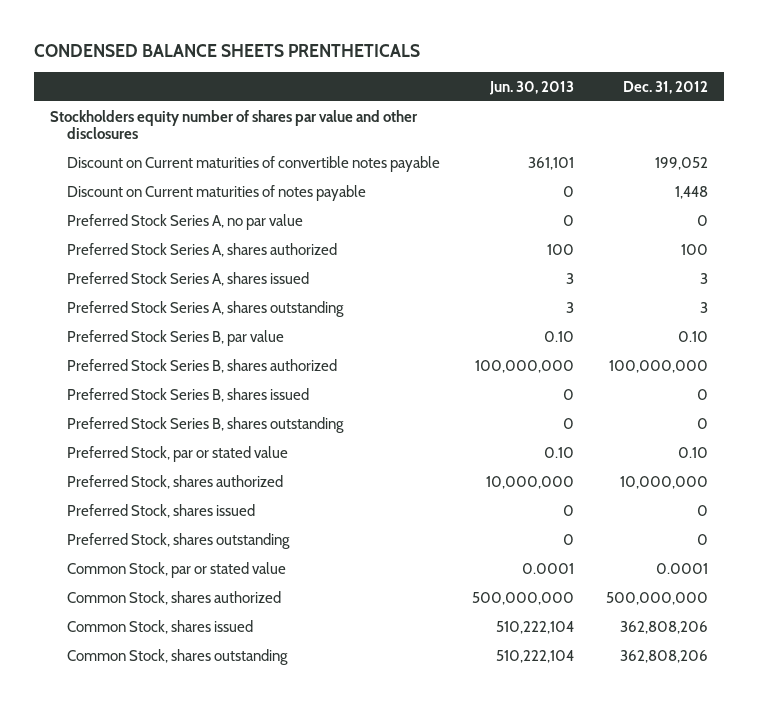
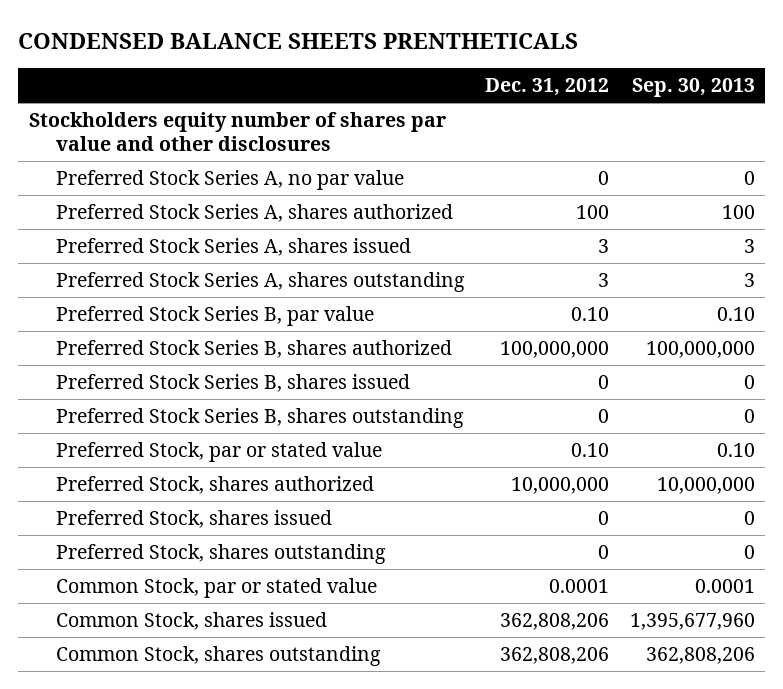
[489,80,575,95] Jun. 30, 2013 -> none
none -> [631,78,755,98] Sep. 30, 2013
[67,155,441,172] Discount on Current maturities of convertible notes payable -> none
[67,184,367,201] Discount on Current maturities of notes payable -> none
[67,590,282,605] Common Stock, shares authorized -> none

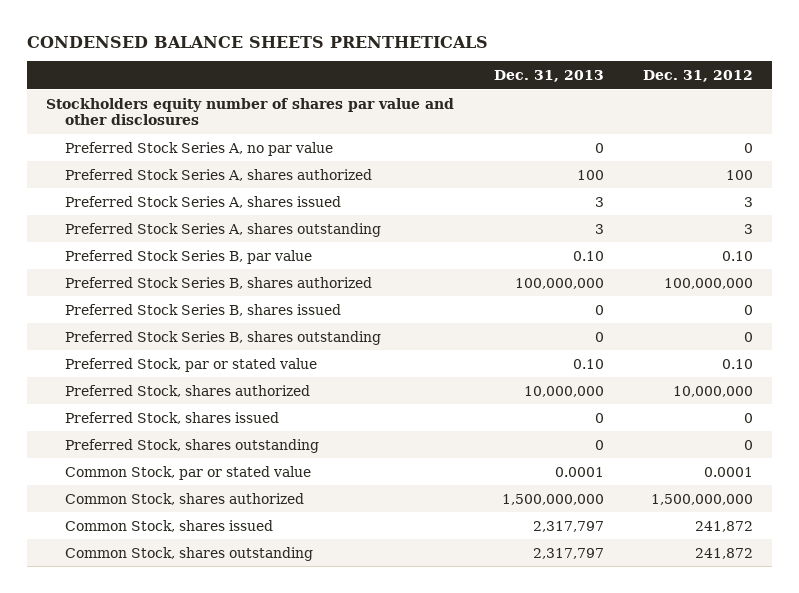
[631,78,755,98] Sep. 30, 2013 -> none
none -> [493,69,604,82] Dec. 31, 2013
none -> [64,492,304,505] Common Stock, shares authorized
[499,613,609,631] 362,808,206 -> [694,520,753,532] 241,872
[499,647,609,665] 362,808,206 -> [694,547,753,559] 241,872

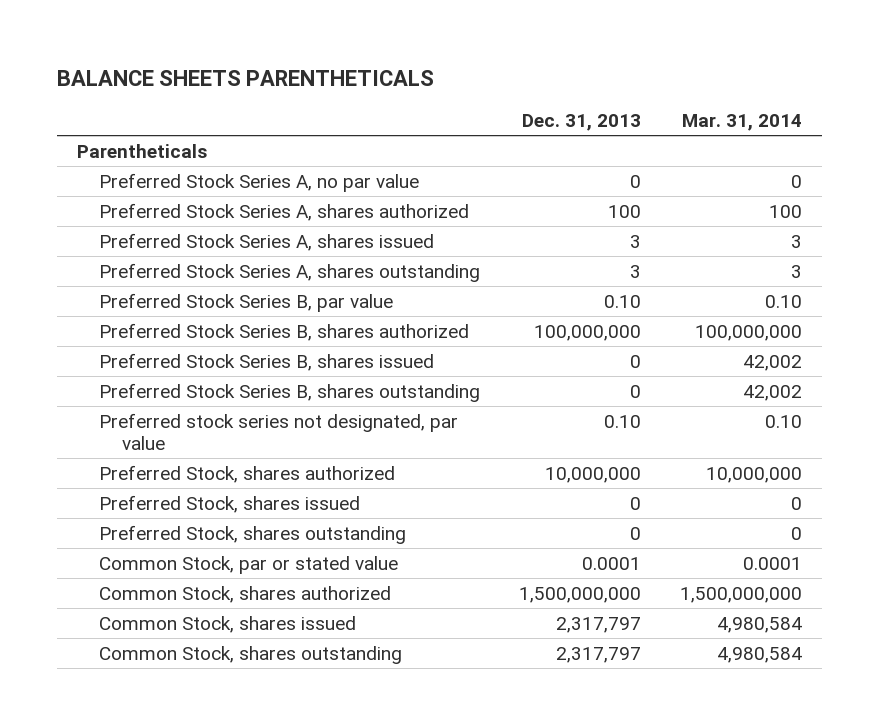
[26,35,488,48] CONDENSED BALANCE SHEETS PRENTHETICALS -> [56,70,434,87] BALANCE SHEETS PARENTHETICALS
[642,69,753,82] Dec. 31, 2012 -> none
none -> [682,114,803,132] Mar. 31, 2014
[46,97,455,126] Stockholders equity number of shares par value and other disclosures -> none
none -> [76,143,207,158] Parentheticals
[64,357,317,372] Preferred Stock, par or stated value -> [99,412,459,450] Preferred stock series not designated, par value

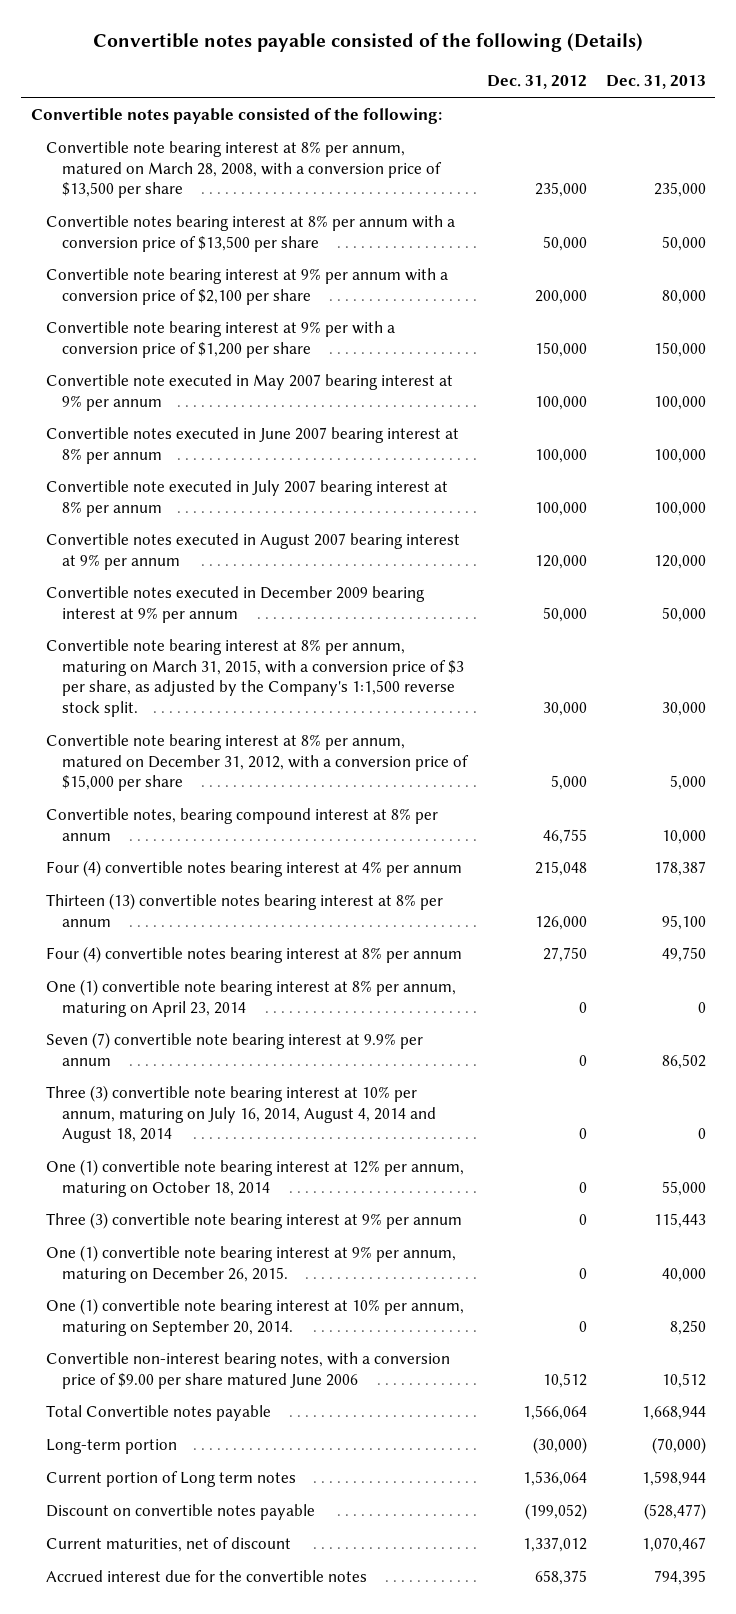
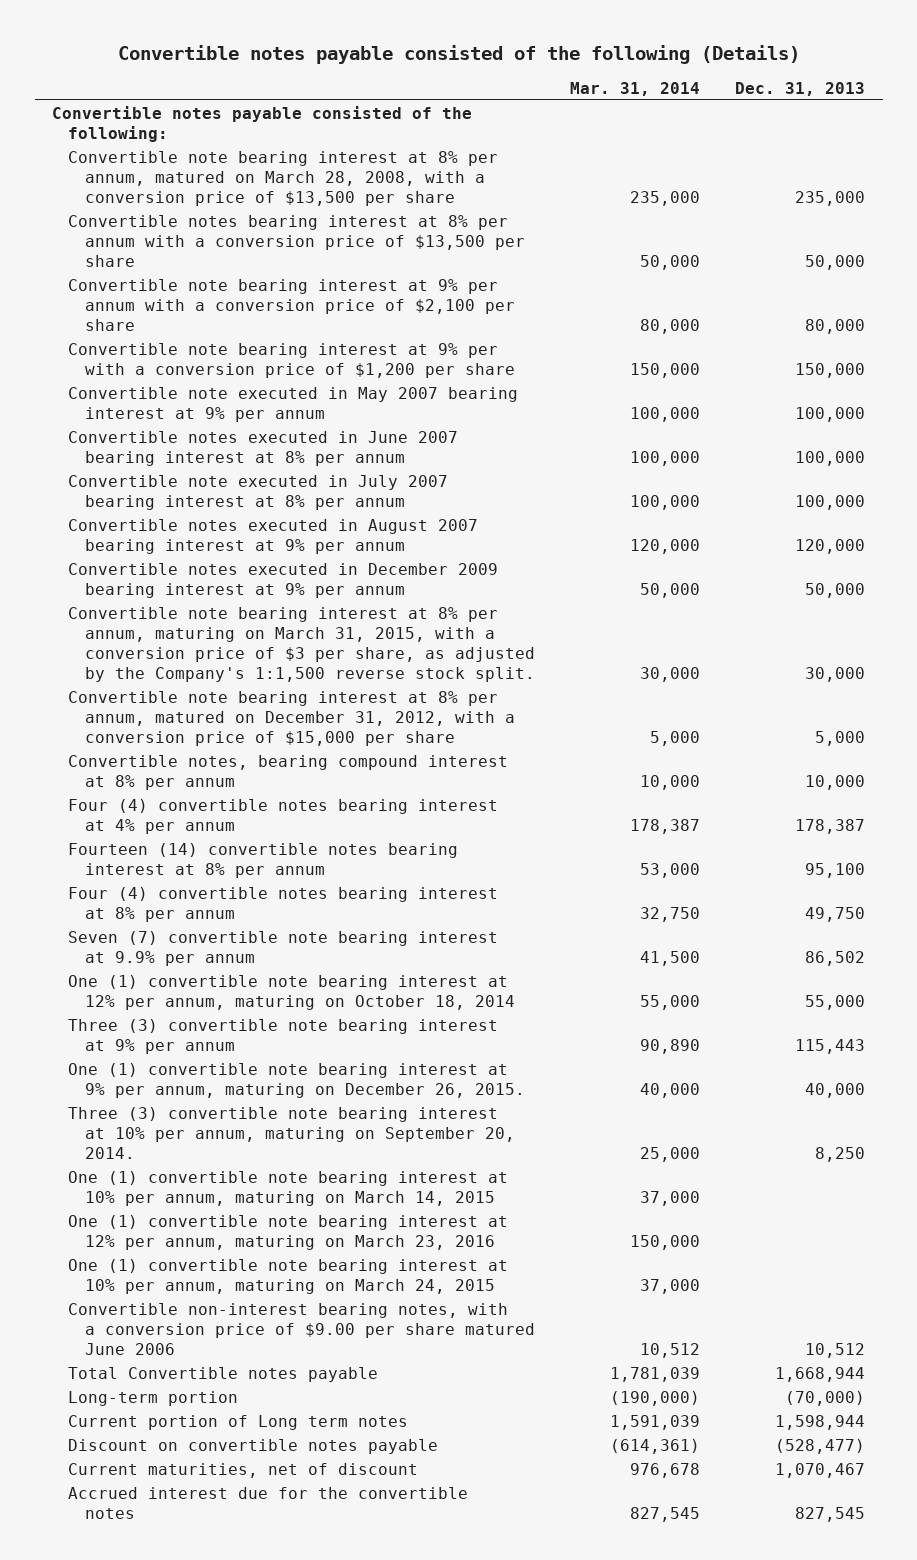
[486,75,587,90] Dec. 31, 2012 -> none
none -> [569,81,700,96] Mar. 31, 2014
[46,892,444,927] Thirteen (13) convertible notes bearing interest at 8% per annum -> [68,842,459,879] Fourteen (14) convertible notes bearing interest at 8% per annum
[46,978,457,1017] One (1) convertible note bearing interest at 8% per annum, maturing on April 23, 2014 -> none
[46,1084,437,1144] Three (3) convertible note bearing interest at 10% per annum, maturing on July 16, 2014, August 4, 2014 and August 18, 2014 -> none
[46,1297,465,1336] One (1) convertible note bearing interest at 10% per annum, maturing on September 20, 2014. -> [68,1106,515,1160] Three (3) convertible note bearing interest at 10% per annum, maturing on September 20, 2014.
none -> [68,1170,509,1207] One (1) convertible note bearing interest at 10% per annum, maturing on March 14, 2015
none -> [68,1214,509,1251] One (1) convertible note bearing interest at 12% per annum, maturing on March 23, 2016
none -> [68,1258,509,1295] One (1) convertible note bearing interest at 10% per annum, maturing on March 24, 2015
[653,1569,706,1585] 794,395 -> [795,1507,866,1523] 827,545

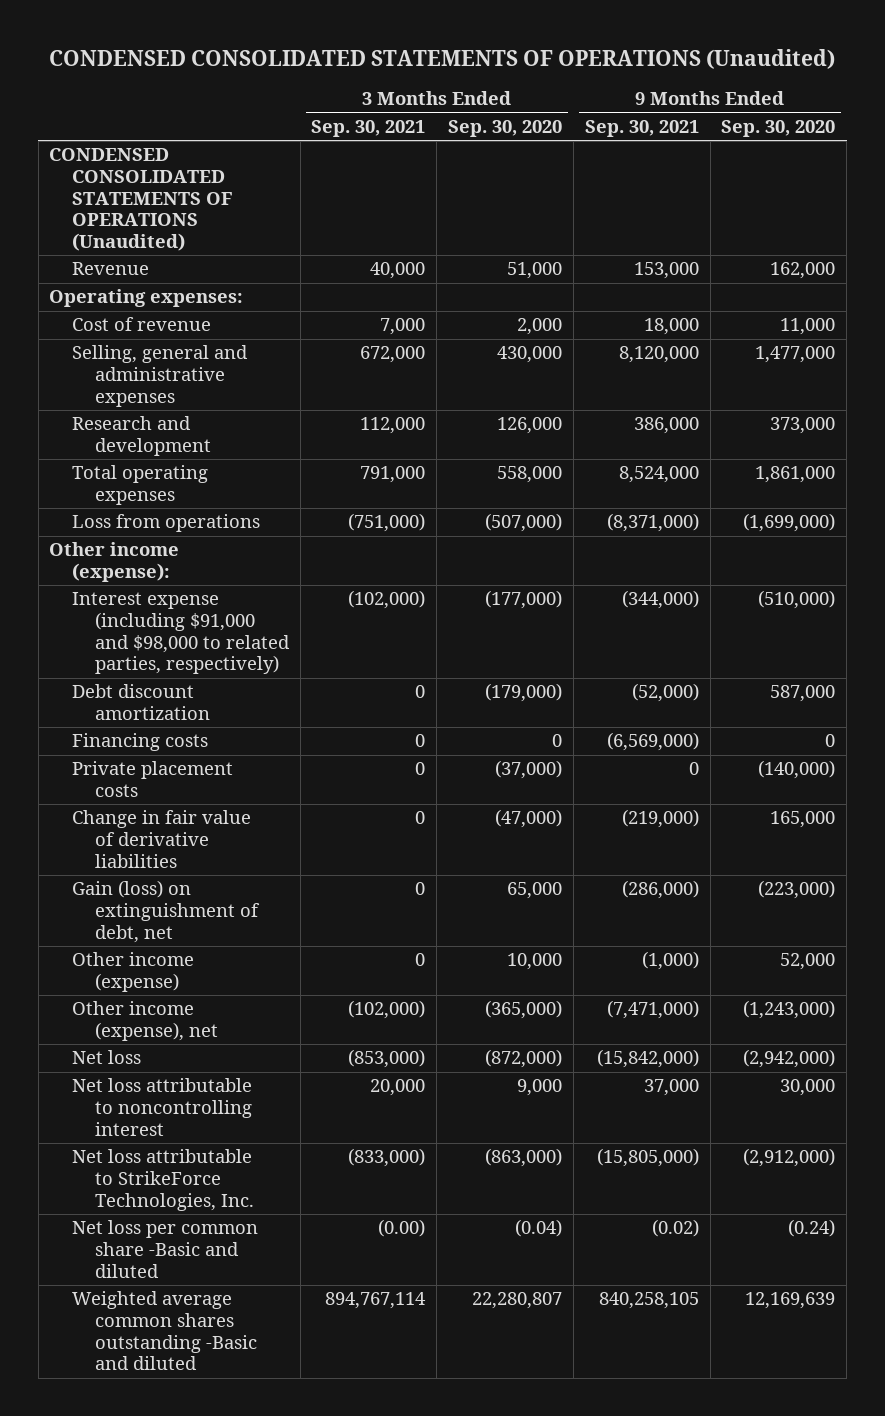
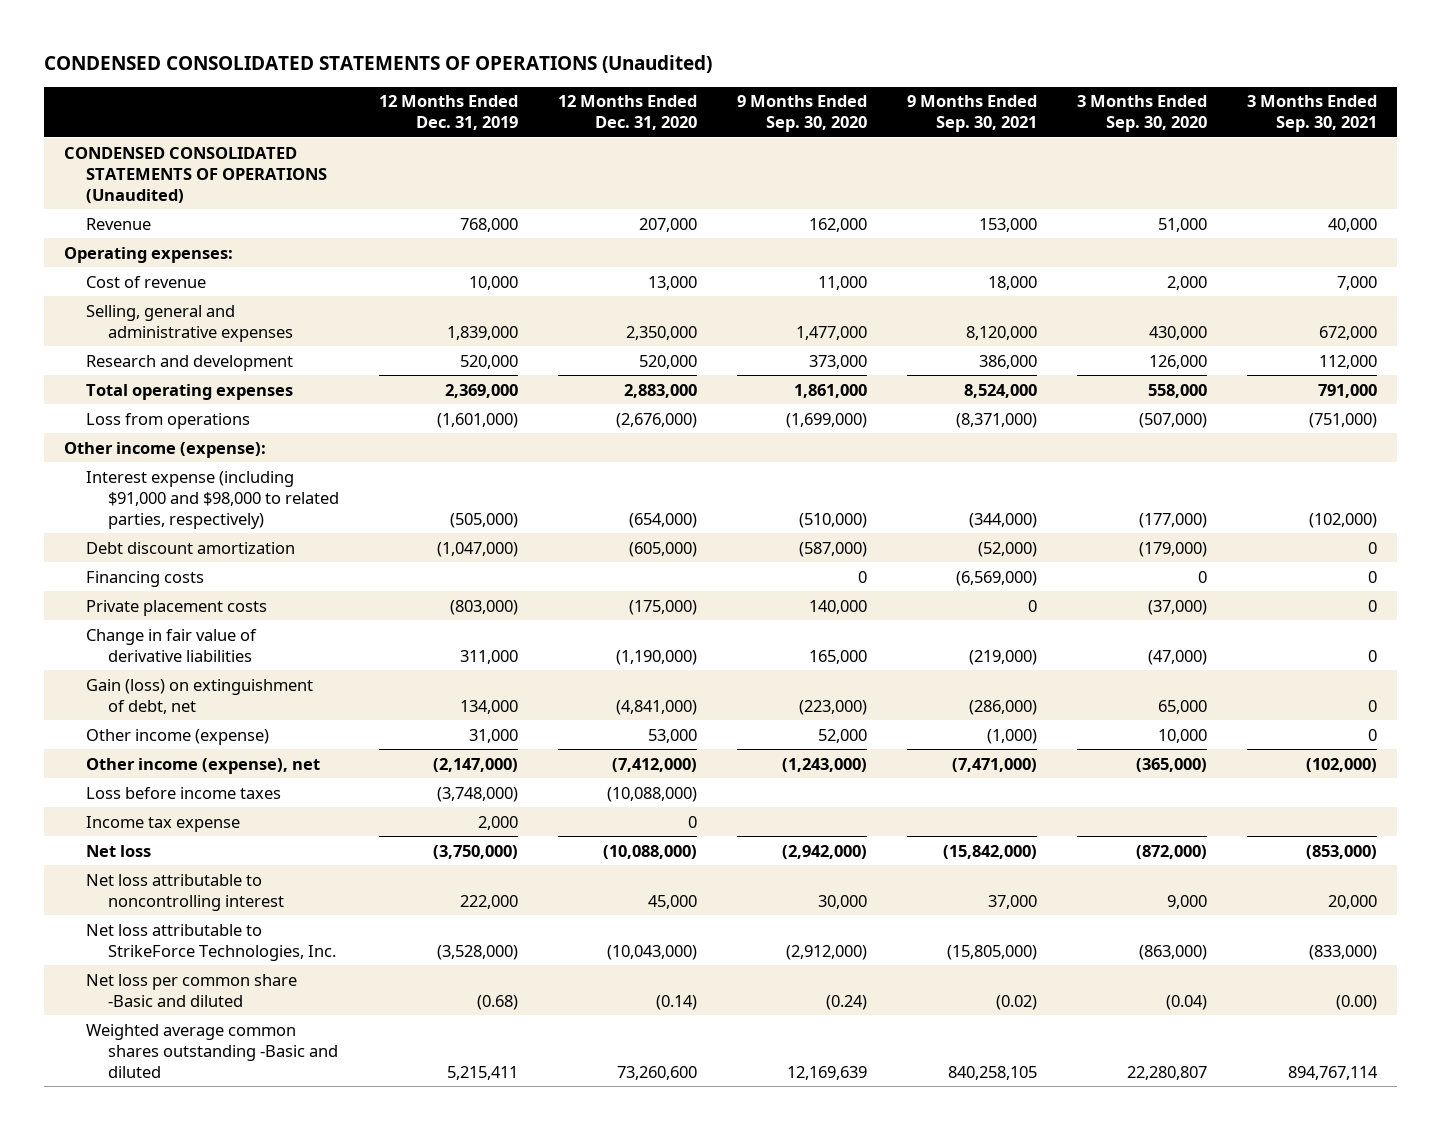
none -> [379,95,519,131] 12 Months Ended Dec. 31, 2019
none -> [558,95,698,131] 12 Months Ended Dec. 31, 2020
[770,685,836,703] 587,000 -> [799,541,868,557] (587,000)
[758,760,836,780] (140,000) -> [809,599,868,614] 140,000
none -> [86,786,282,799] Loss before income taxes
none -> [86,815,241,832] Income tax expense

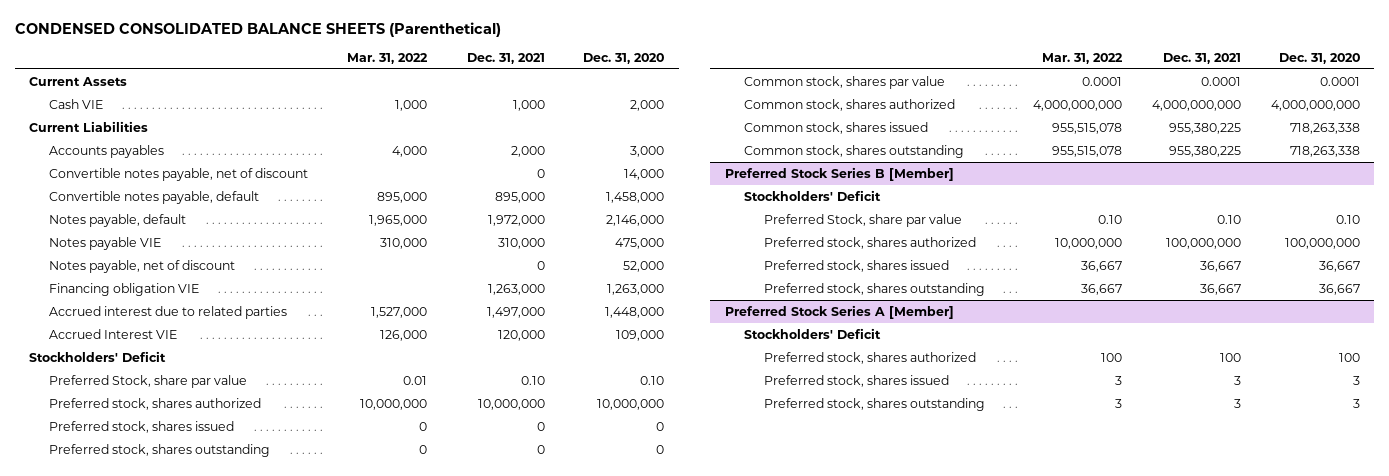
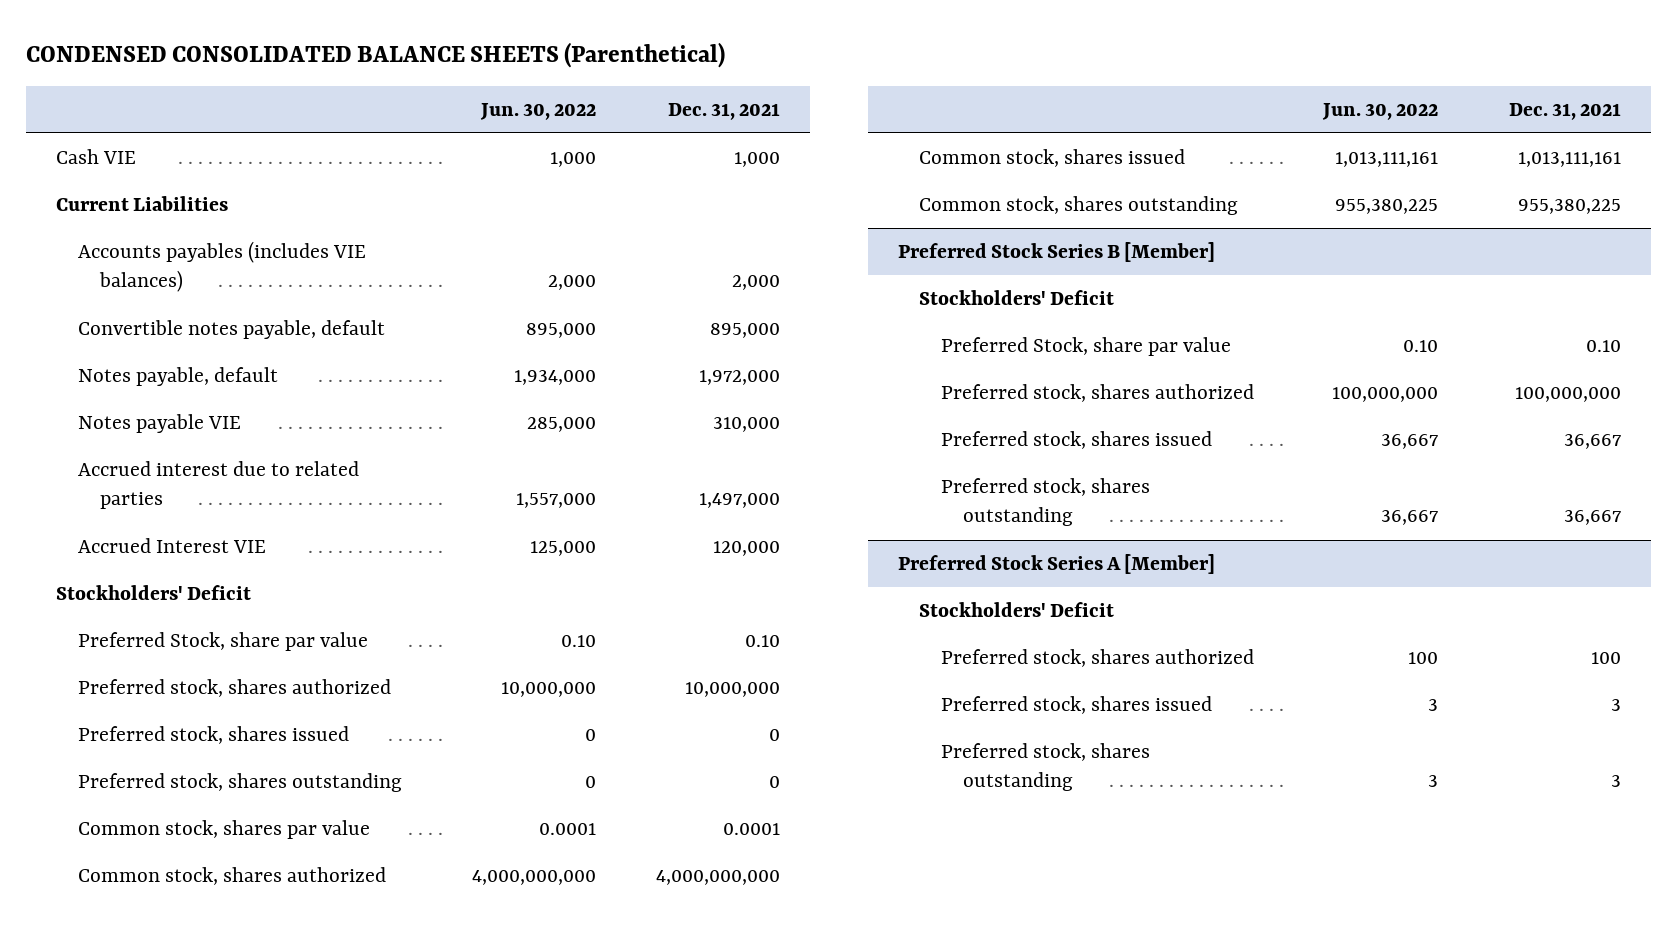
[346,52,428,64] Mar. 31, 2022 -> none
[583,52,665,64] Dec. 31, 2020 -> none
none -> [480,102,597,120] Jun. 30, 2022
[29,76,128,86] Current Assets -> none
[48,167,308,181] Convertible notes payable, net of discount -> none
[48,144,164,158] Accounts payables -> [78,241,367,293] Accounts payables (includes VIE balances)
[48,259,235,273] Notes payable, net of discount -> none
[48,282,199,296] Financing obligation VIE -> none
[1168,122,1241,134] 955,380,225 -> [1518,152,1622,168] 1,013,111,161

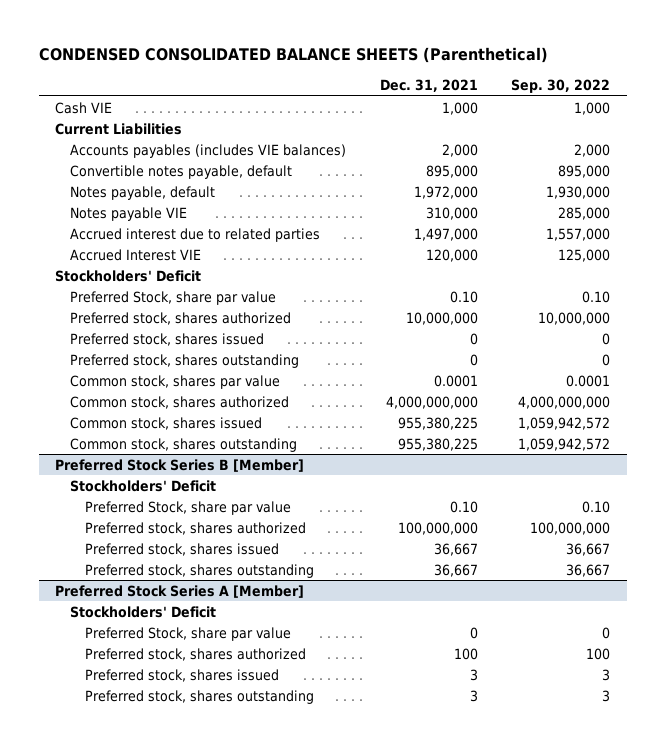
[480,102,597,120] Jun. 30, 2022 -> none
none -> [511,79,611,94] Sep. 30, 2022
[1518,152,1622,168] 1,013,111,161 -> [397,416,478,430] 955,380,225
none -> [84,626,291,641] Preferred Stock, share par value

